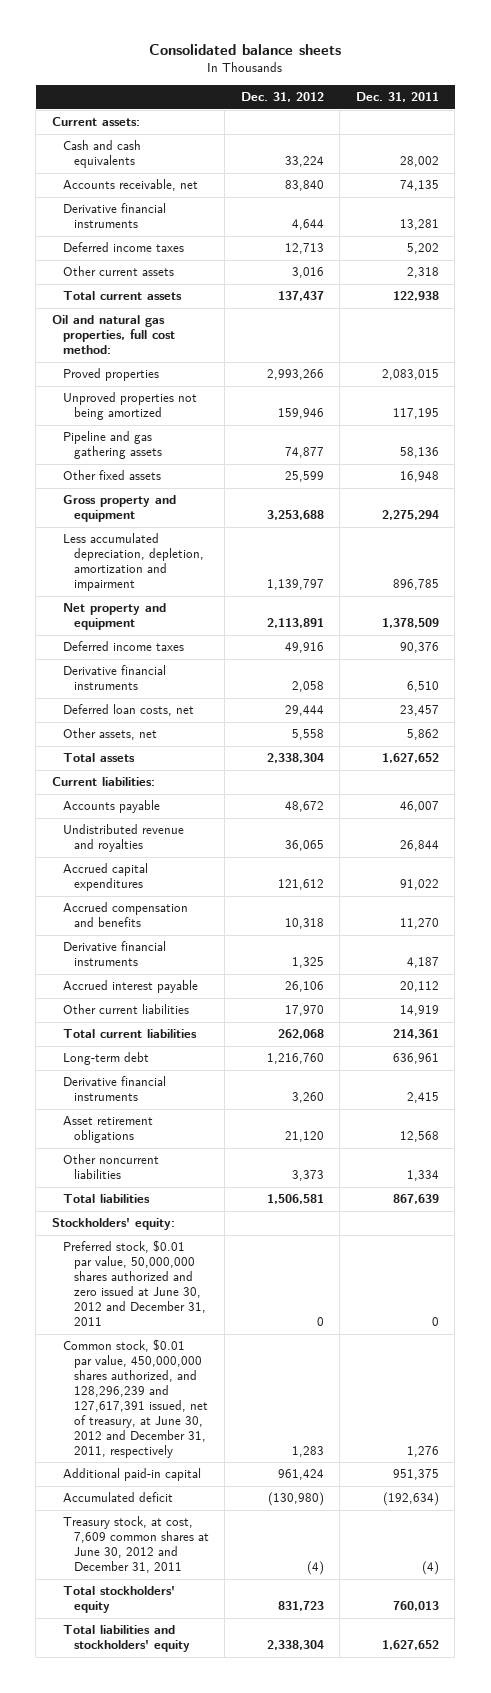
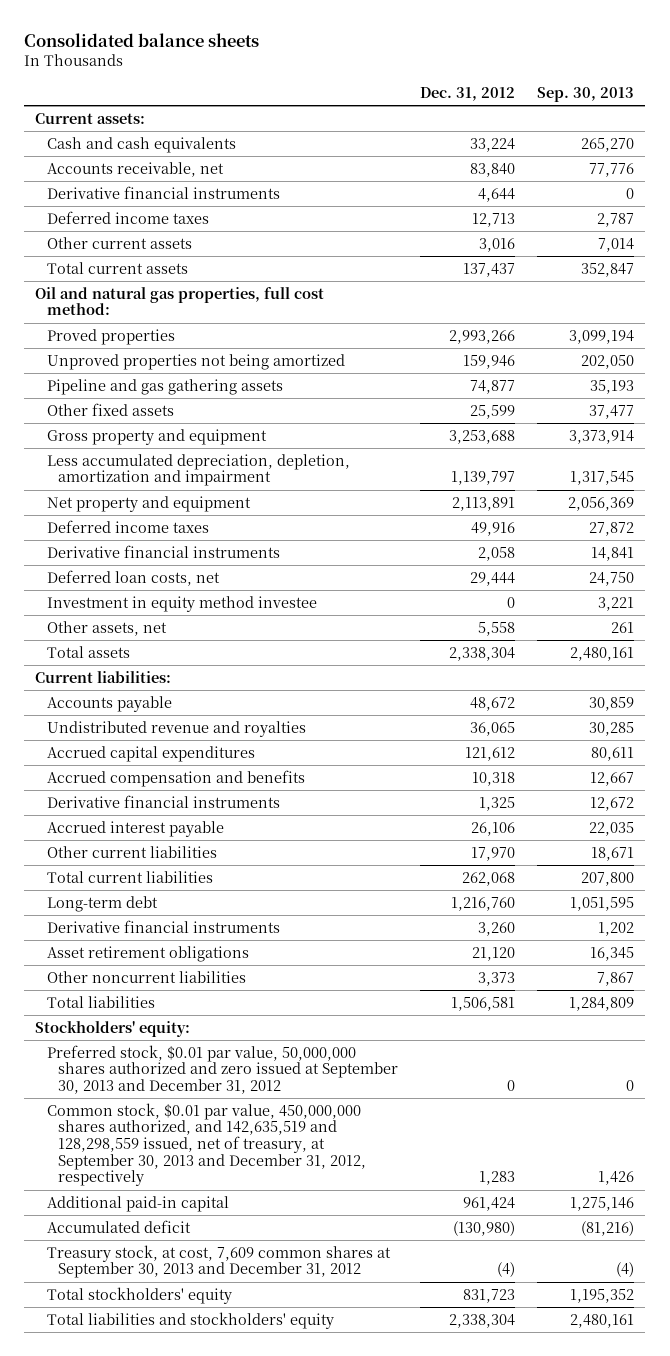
[355,92,439,103] Dec. 31, 2011 -> none
none -> [537,86,635,102] Sep. 30, 2013
none -> [46,595,317,612] Investment in equity method investee
[62,1240,206,1327] Preferred stock, $0.01 par value, 50,000,000 shares authorized and zero issued at June 30, 2012 and December 31, 2011 -> [46,1044,398,1095] Preferred stock, $0.01 par value, 50,000,000 shares authorized and zero issued at September 30, 2013 and December 31, 2012
[62,1339,208,1458] Common stock, $0.01 par value, 450,000,000 shares authorized, and 128,296,239 and 127,617,391 issued, net of treasury, at June 30, 2012 and December 31, 2011, respectively -> [46,1102,366,1187] Common stock, $0.01 par value, 450,000,000 shares authorized, and 142,635,519 and 128,298,559 issued, net of treasury, at September 30, 2013 and December 31, 2012, respectively
[62,1516,209,1574] Treasury stock, at cost, 7,609 common shares at June 30, 2012 and December 31, 2011 -> [46,1244,391,1279] Treasury stock, at cost, 7,609 common shares at September 30, 2013 and December 31, 2012

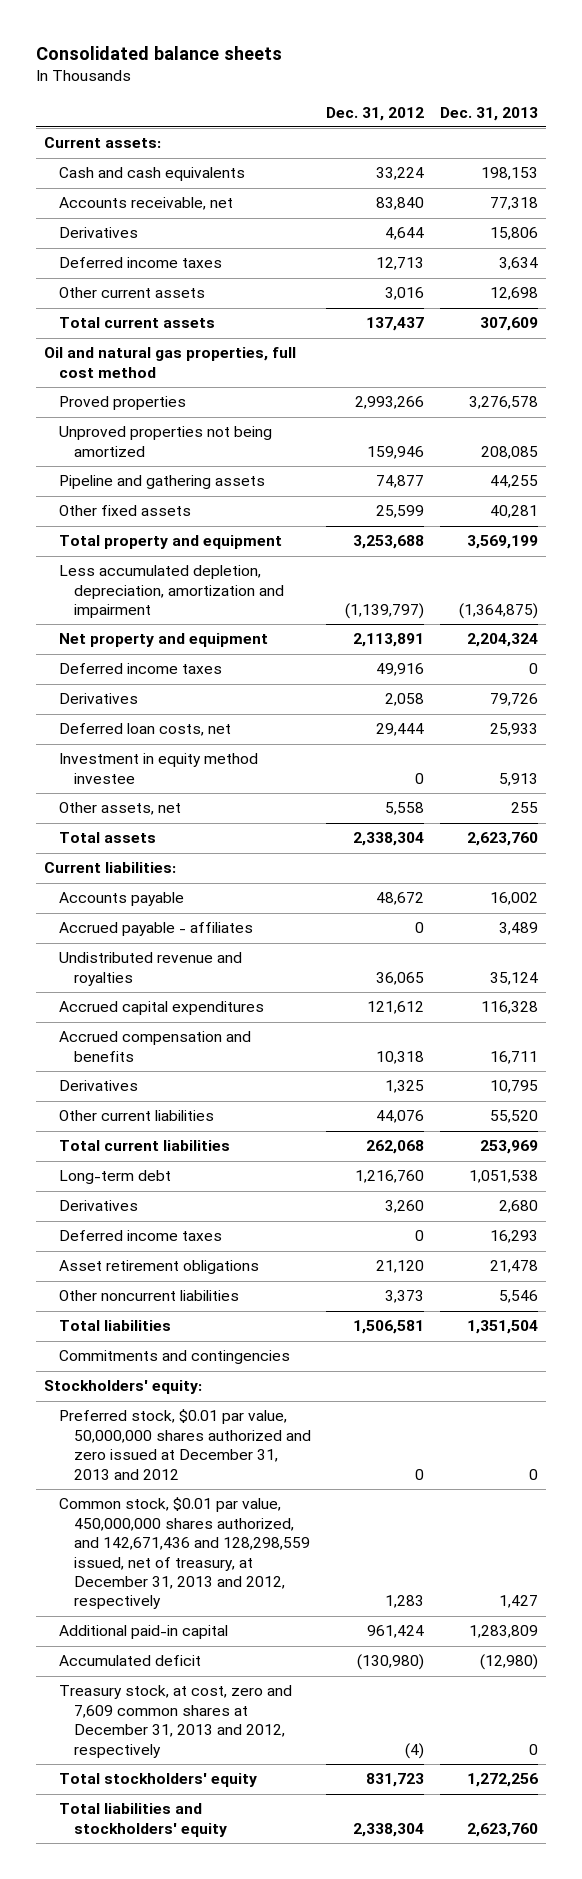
[537,86,635,102] Sep. 30, 2013 -> none
none -> [440,106,539,121] Dec. 31, 2013
[46,185,280,199] Derivative financial instruments -> [58,227,138,239] Derivatives
[35,286,325,316] Oil and natural gas properties, full cost method: -> [43,347,296,378] Oil and natural gas properties, full cost method
[46,378,283,395] Pipeline and gas gathering assets -> [58,475,265,490] Pipeline and gathering assets
[46,428,267,445] Gross property and equipment -> [58,535,282,550] Total property and equipment
[46,453,350,487] Less accumulated depreciation, depletion, amortization and impairment -> [58,565,284,619] Less accumulated depletion, depreciation, amortization and impairment
[451,471,516,486] 1,139,797 -> [345,603,425,620] (1,139,797)
[46,544,280,558] Derivative financial instruments -> [58,693,138,705] Derivatives
none -> [58,922,253,937] Accrued payable - affiliates
[46,820,224,837] Accrued interest payable -> none
[46,794,280,808] Derivative financial instruments -> [58,1080,138,1092] Derivatives
[471,846,516,861] 17,970 -> [376,1110,425,1124] 44,076
[46,919,280,933] Derivative financial instruments -> [58,1200,138,1212] Derivatives
none -> [58,1230,222,1242] Deferred income taxes
none -> [58,1350,290,1365] Commitments and contingencies
[46,1044,398,1095] Preferred stock, $0.01 par value, 50,000,000 shares authorized and zero issued at September 30, 2013 and December 31, 2012 -> [58,1409,311,1480] Preferred stock, $0.01 par value, 50,000,000 shares authorized and zero issued at December 31, 2013 and 2012
[46,1102,366,1187] Common stock, $0.01 par value, 450,000,000 shares authorized, and 142,635,519 and 128,298,559 issued, net of treasury, at September 30, 2013 and December 31, 2012, respectively -> [58,1497,310,1610] Common stock, $0.01 par value, 450,000,000 shares authorized, and 142,671,436 and 128,298,559 issued, net of treasury, at December 31, 2013 and 2012, respectively
[46,1244,391,1279] Treasury stock, at cost, 7,609 common shares at September 30, 2013 and December 31, 2012 -> [58,1685,292,1758] Treasury stock, at cost, zero and 7,609 common shares at December 31, 2013 and 2012, respectively

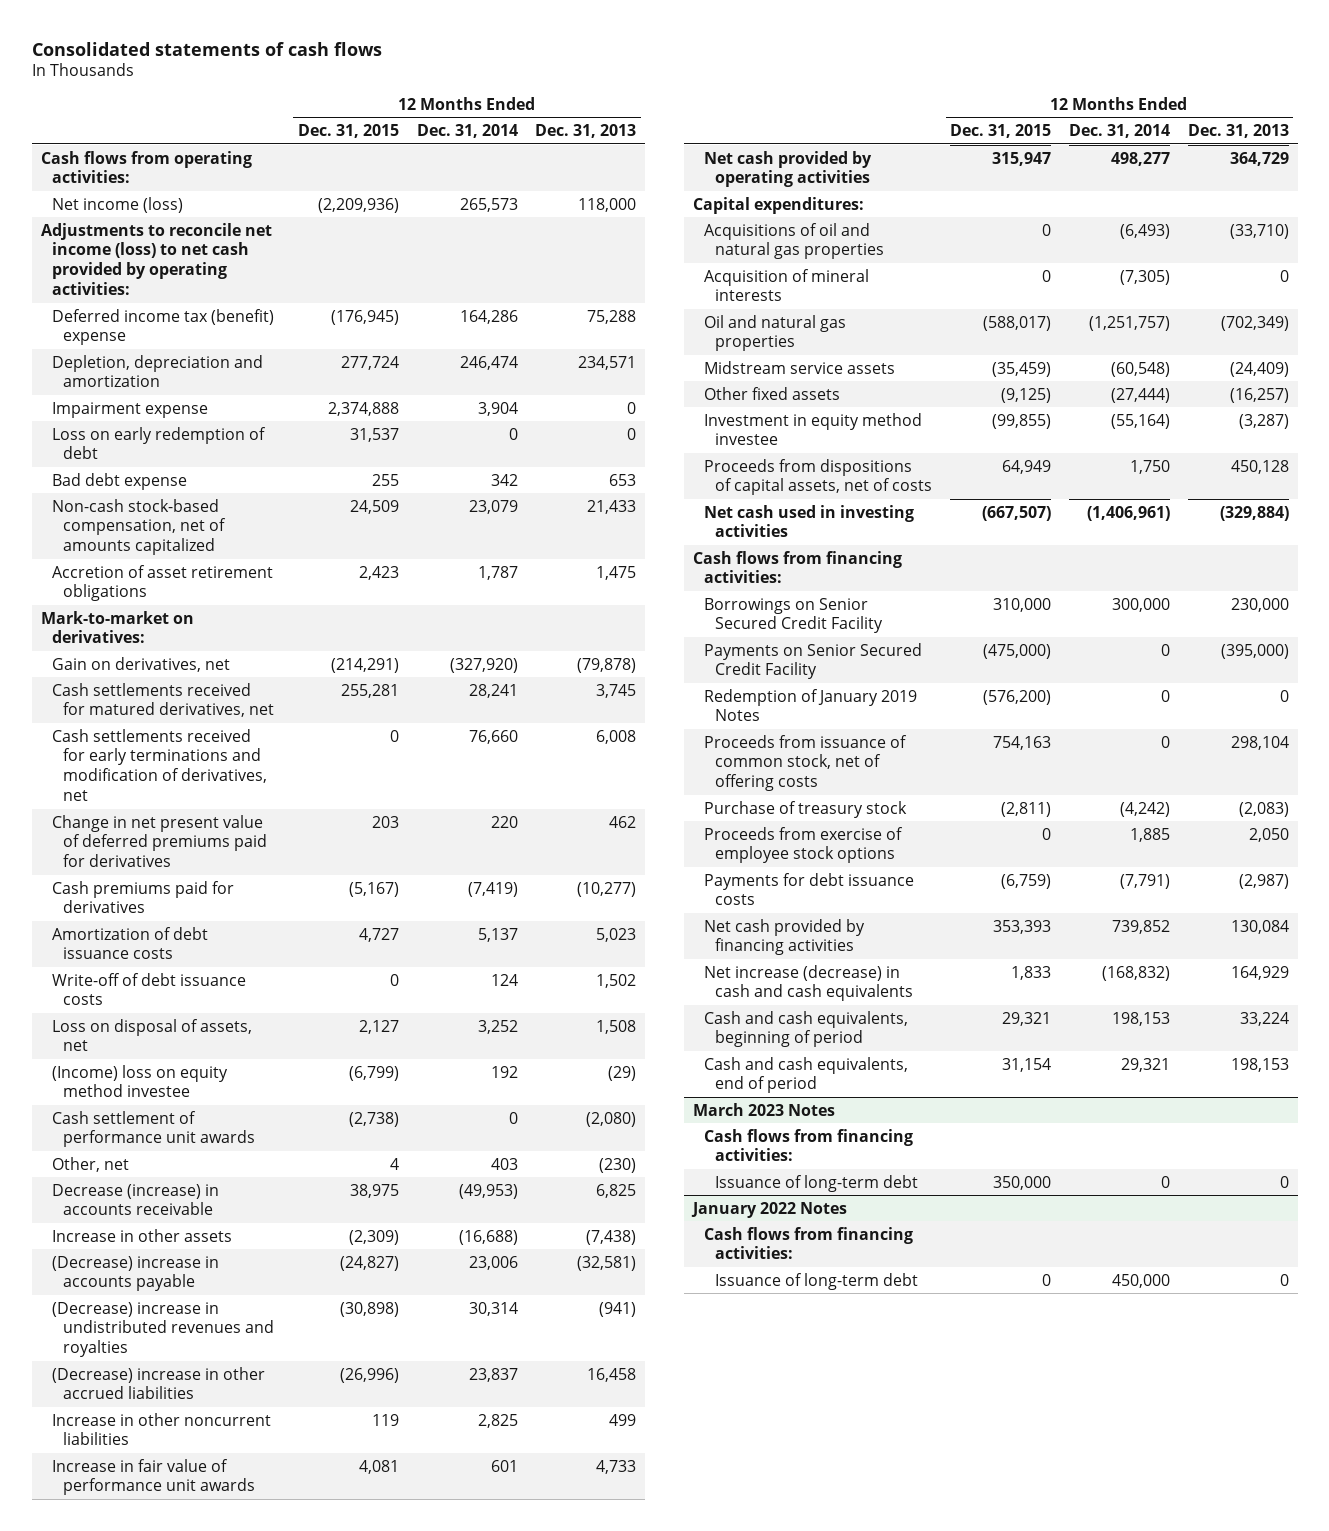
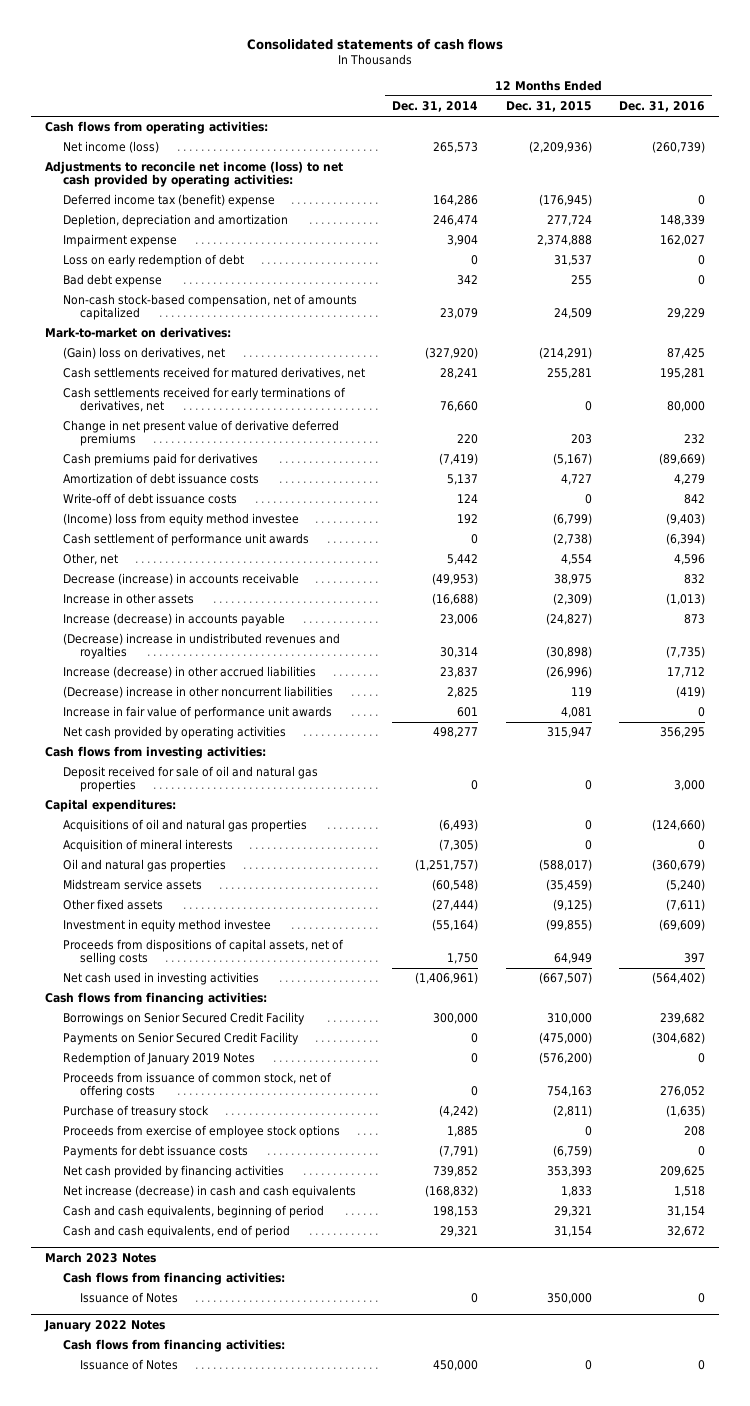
[535,124,637,139] Dec. 31, 2013 -> none
none -> [619,101,706,113] Dec. 31, 2016
[51,564,273,602] Accretion of asset retirement obligations -> none
[51,656,230,672] Gain on derivatives, net -> [62,347,225,360] (Gain) loss on derivatives, net
[51,728,267,802] Cash settlements received for early terminations and modification of derivatives, net -> [62,387,346,413] Cash settlements received for early terminations of derivatives, net
[51,814,267,868] Change in net present value of deferred premiums paid for derivatives -> [62,420,339,447] Change in net present value of derivative deferred premiums
[51,1018,252,1052] Loss on disposal of assets, net -> none
[51,1064,228,1098] (Income) loss on equity method investee -> [62,513,299,527] (Income) loss from equity method investee
[389,1157,399,1170] 4 -> [560,554,592,566] 4,554
[490,1157,518,1170] 403 -> [447,554,479,566] 5,442
[51,1255,219,1292] (Decrease) increase in accounts payable -> [62,613,285,627] Increase (decrease) in accounts payable
[51,1366,265,1400] (Decrease) increase in other accrued liabilities -> [62,666,316,679] Increase (decrease) in other accrued liabilities
[51,1412,271,1446] Increase in other noncurrent liabilities -> [62,686,333,699] (Decrease) increase in other noncurrent liabilities
none -> [44,746,266,760] Cash flows from investing activities:
none -> [62,766,318,793] Deposit received for sale of oil and natural gas properties
[703,458,933,496] Proceeds from dispositions of capital assets, net of costs -> [62,939,344,966] Proceeds from dispositions of capital assets, net of selling costs
[715,1174,919,1192] Issuance of long-term debt -> [80,1292,179,1304] Issuance of Notes
[715,1272,919,1290] Issuance of long-term debt -> [80,1359,179,1371] Issuance of Notes

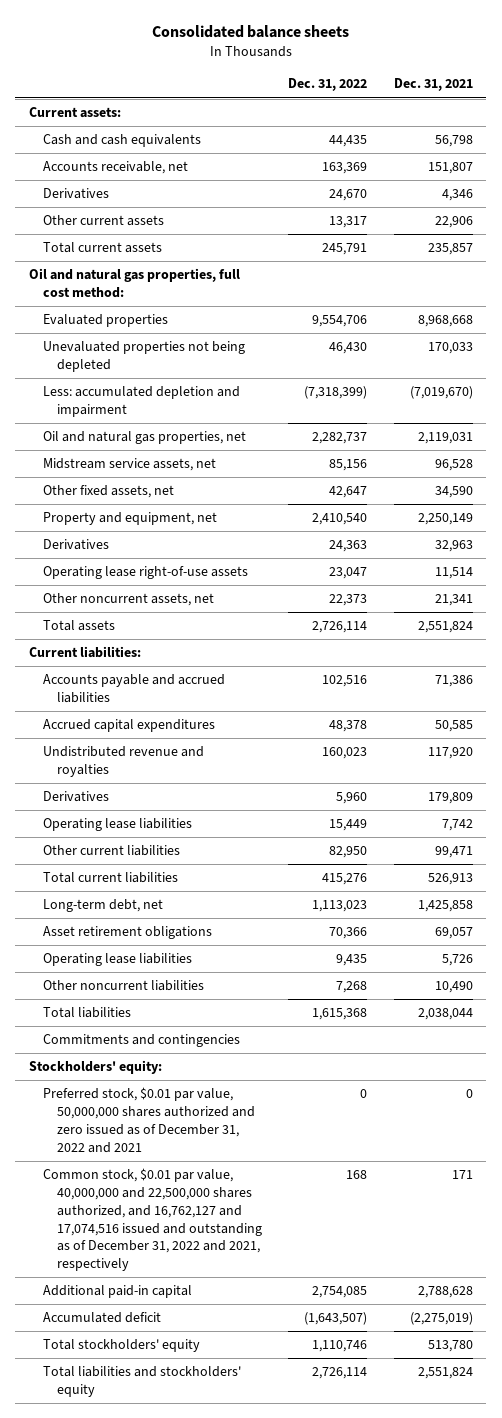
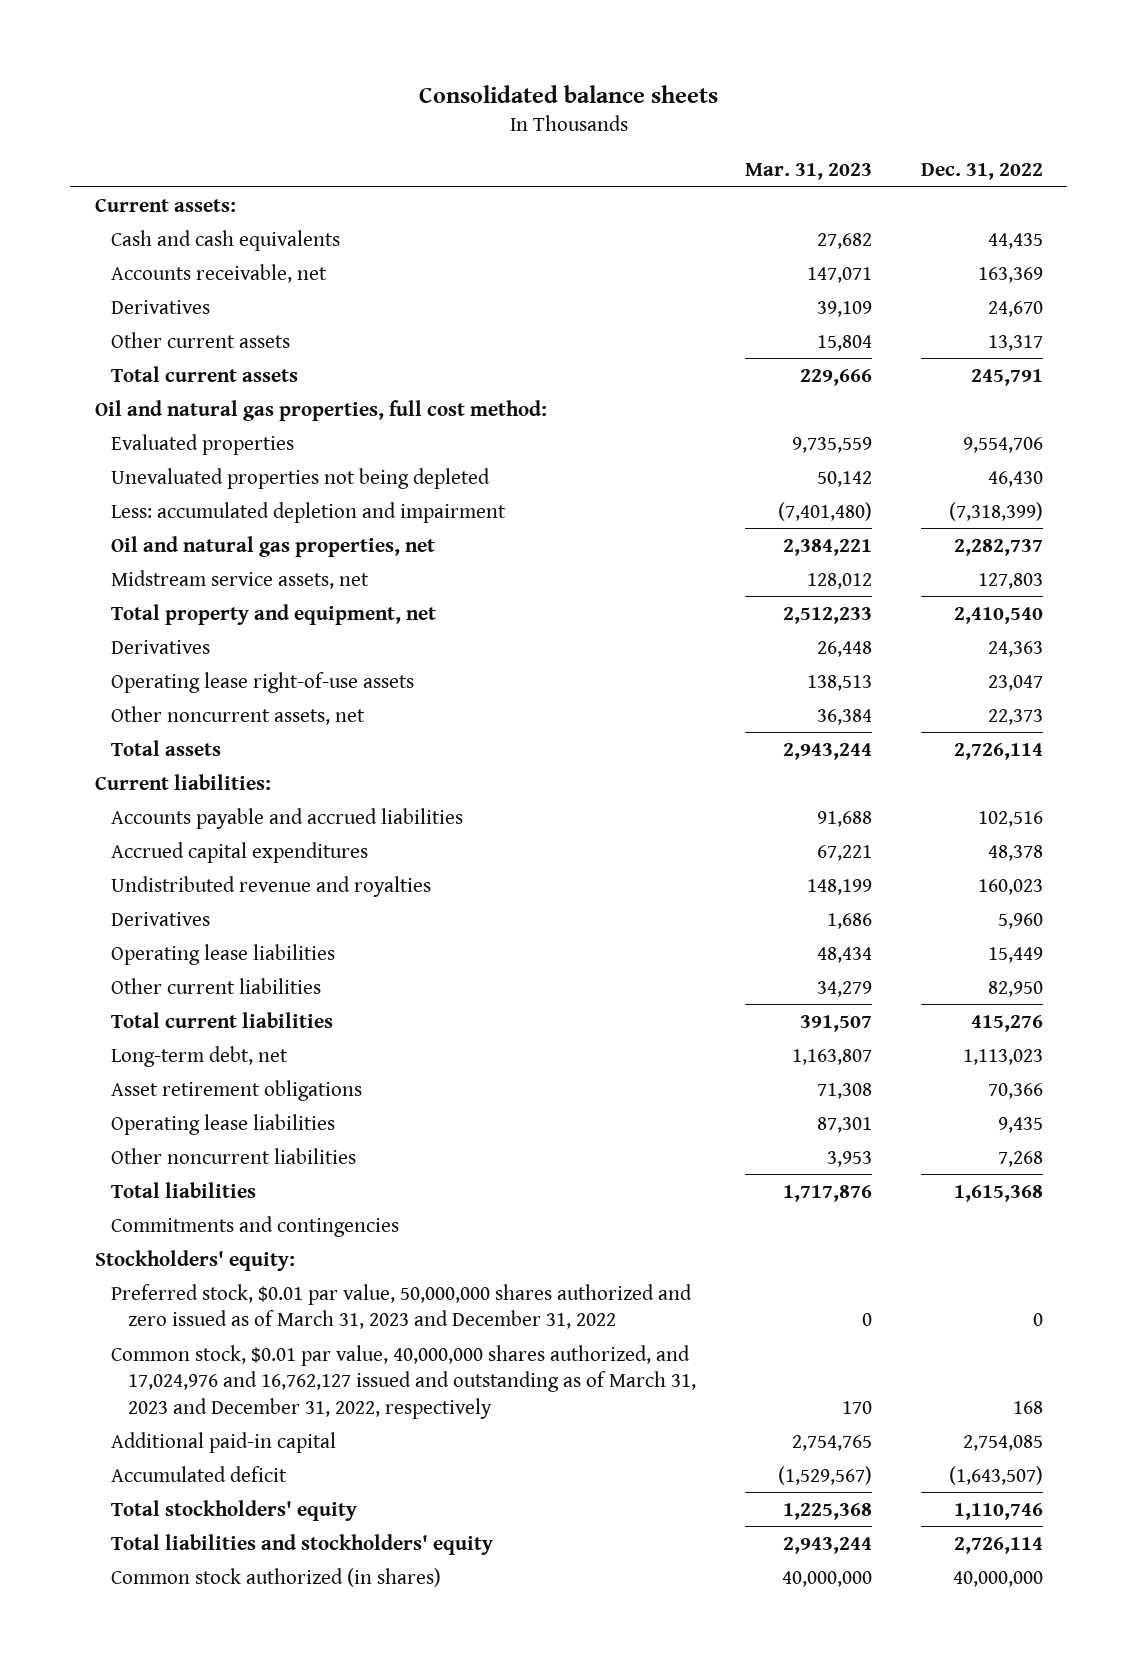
[393,78,473,92] Dec. 31, 2021 -> none
none -> [744,163,872,181] Mar. 31, 2023
[42,485,174,499] Other fixed assets, net -> none
[329,459,368,472] 85,156 -> [977,572,1043,589] 127,803
[42,512,217,526] Property and equipment, net -> [111,603,437,625] Total property and equipment, net
[42,1087,255,1153] Preferred stock, $0.01 par value, 50,000,000 shares authorized and zero issued as of December 31, 2022 and 2021 -> [111,1283,693,1330] Preferred stock, $0.01 par value, 50,000,000 shares authorized and zero issued as of March 31, 2023 and December 31, 2022
[42,1168,262,1272] Common stock, $0.01 par value, 40,000,000 and 22,500,000 shares authorized, and 16,762,127 and 17,074,516 issued and outstanding as of December 31, 2022 and 2021, respectively -> [111,1344,696,1419] Common stock, $0.01 par value, 40,000,000 shares authorized, and 17,024,976 and 16,762,127 issued and outstanding as of March 31, 2023 and December 31, 2022, respectively
none -> [111,1567,442,1587] Common stock authorized (in shares)

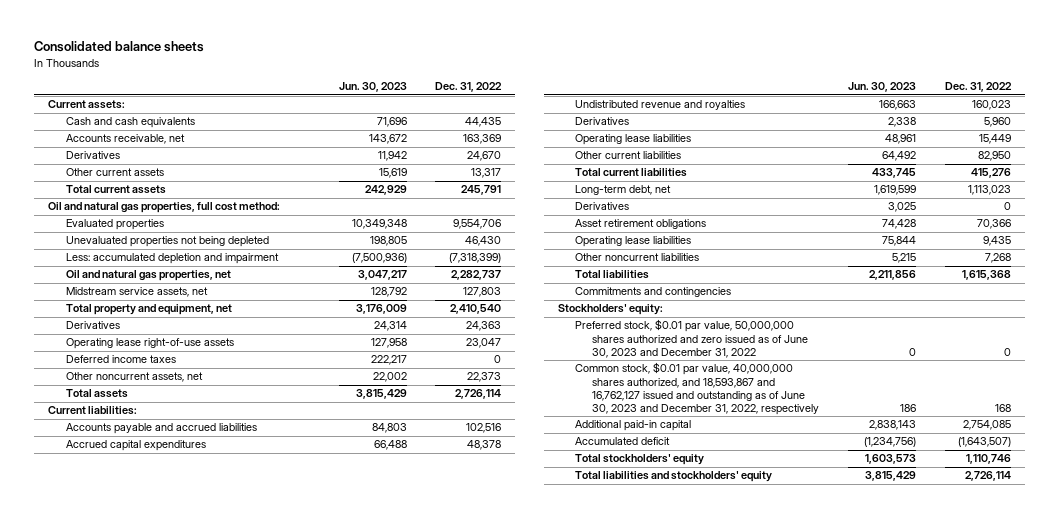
[744,163,872,181] Mar. 31, 2023 -> none
none -> [338,82,407,93] Jun. 30, 2023
none -> [65,355,176,364] Deferred income taxes
none -> [575,202,630,211] Derivatives
[111,1283,693,1330] Preferred stock, $0.01 par value, 50,000,000 shares authorized and zero issued as of March 31, 2023 and December 31, 2022 -> [575,319,809,358] Preferred stock, $0.01 par value, 50,000,000 shares authorized and zero issued as of June 30, 2023 and December 31, 2022
[111,1344,696,1419] Common stock, $0.01 par value, 40,000,000 shares authorized, and 17,024,976 and 16,762,127 issued and outstanding as of March 31, 2023 and December 31, 2022, respectively -> [575,362,820,416] Common stock, $0.01 par value, 40,000,000 shares authorized, and 18,593,867 and 16,762,127 issued and outstanding as of June 30, 2023 and December 31, 2022, respectively
[111,1567,442,1587] Common stock authorized (in shares) -> none

